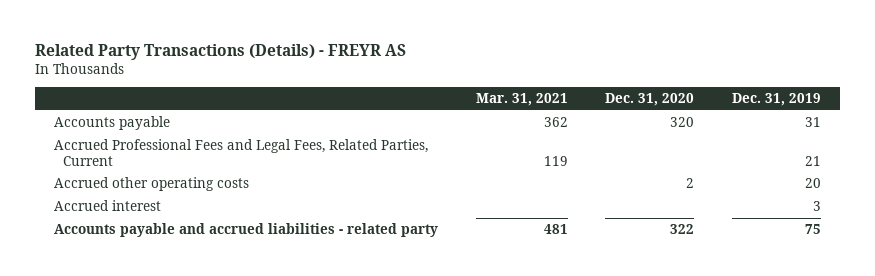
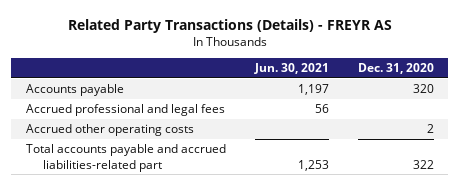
[475,93,568,107] Mar. 31, 2021 -> none
[732,93,822,107] Dec. 31, 2019 -> none
none -> [253,63,329,75] Jun. 30, 2021
[53,139,428,166] Accrued Professional Fees and Legal Fees, Related Parties, Current -> [25,104,225,117] Accrued professional and legal fees
[53,200,161,212] Accrued interest -> none
[53,223,438,238] Accounts payable and accrued liabilities - related party -> [25,144,226,172] Total accounts payable and accrued liabilities-related part

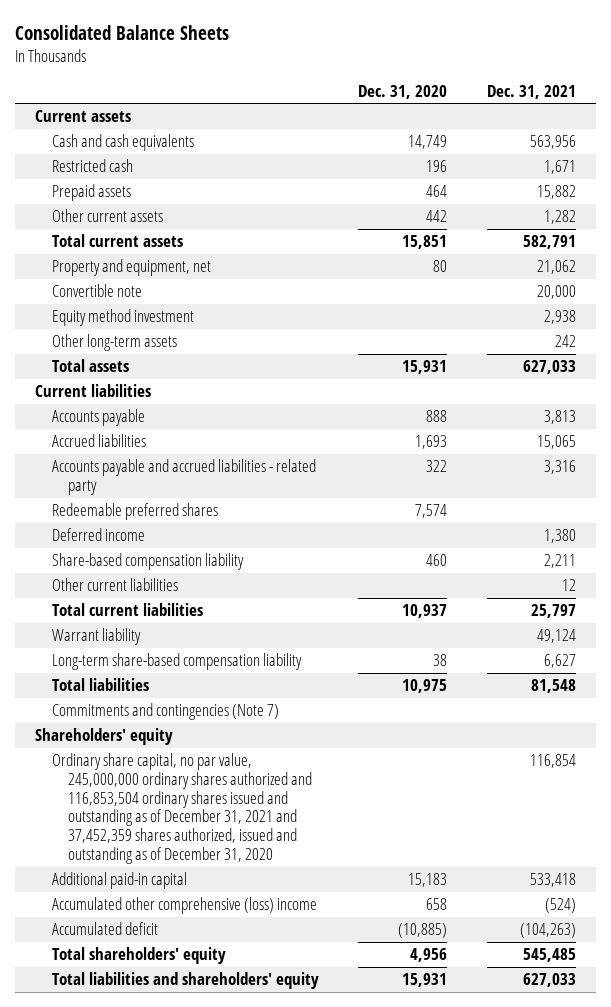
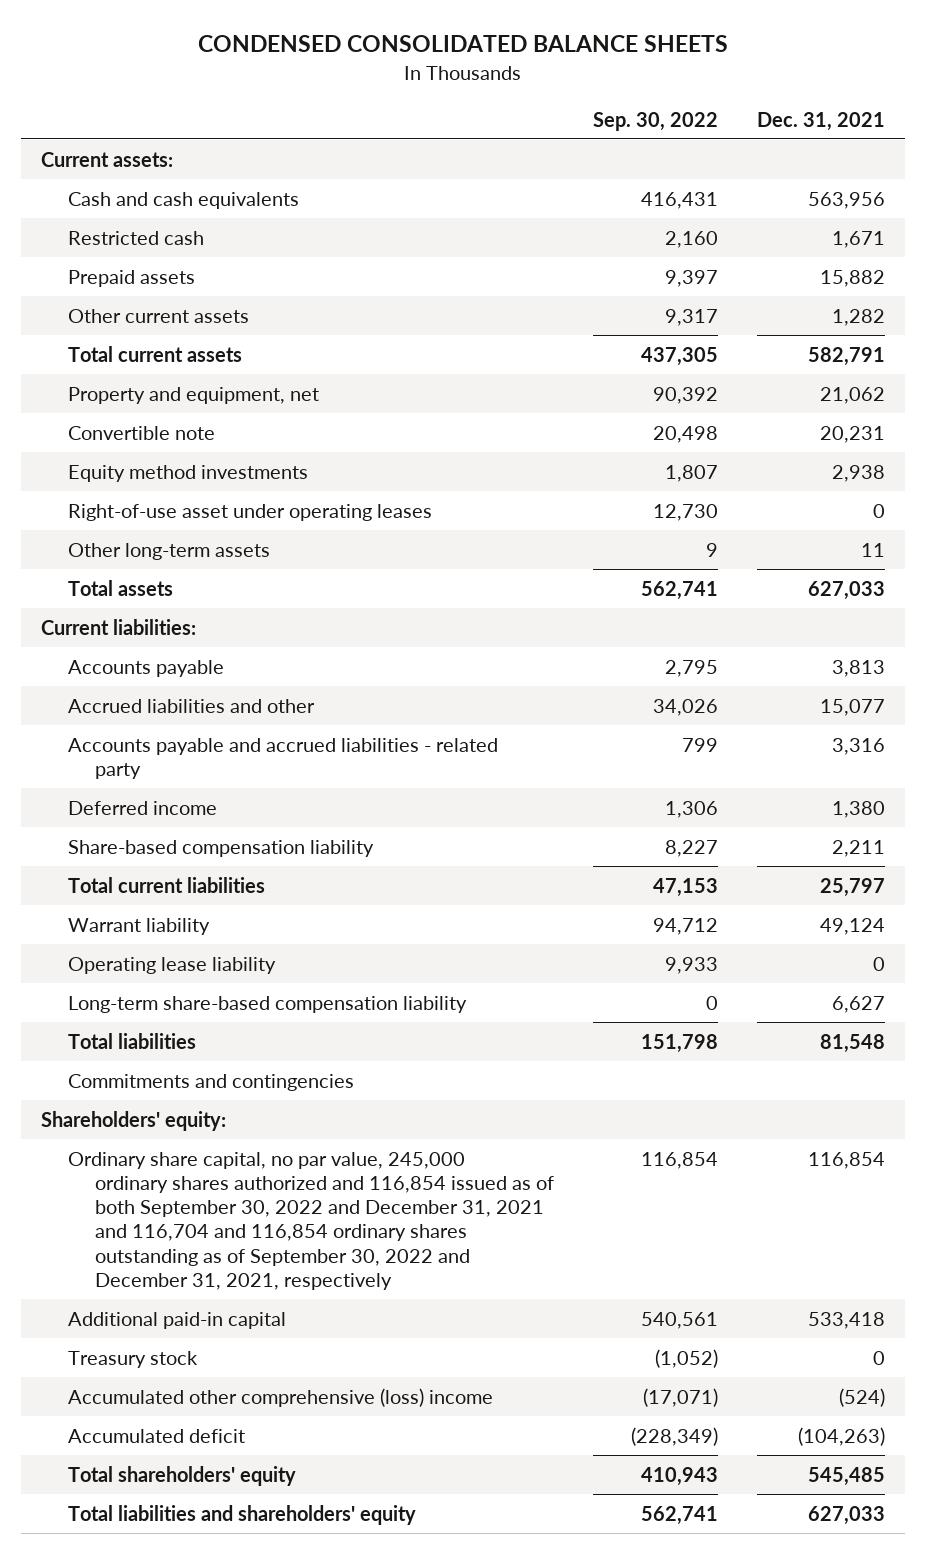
[15,25,230,41] Consolidated Balance Sheets -> [198,35,729,53] CONDENSED CONSOLIDATED BALANCE SHEETS
[358,84,448,99] Dec. 31, 2020 -> none
none -> [592,111,718,131] Sep. 30, 2022
[34,110,131,123] Current assets -> [40,151,173,167] Current assets:
[536,285,576,300] 20,000 -> [820,425,886,443] 20,231
[51,309,194,327] Equity method investment -> [67,464,308,482] Equity method investments
none -> [67,503,432,521] Right-of-use asset under operating leases
[554,335,576,348] 242 -> [861,542,886,557] 11
[34,384,151,398] Current liabilities -> [40,618,196,635] Current liabilities:
[51,434,146,448] Accrued liabilities -> [67,698,315,713] Accrued liabilities and other
[536,435,576,450] 15,065 -> [820,698,886,716] 15,077
[51,503,218,521] Redeemable preferred shares -> none
[51,578,178,592] Other current liabilities -> none
none -> [67,956,276,974] Operating lease liability
[51,703,279,721] Commitments and contingencies (Note 7) -> [67,1073,354,1091] Commitments and contingencies
[34,728,173,746] Shareholders' equity -> [40,1110,226,1131] Shareholders' equity:
[51,753,313,864] Ordinary share capital, no par value, 245,000,000 ordinary shares authorized and 116,853,504 ordinary shares issued and outstanding as of December 31, 2021 and 37,452,359 shares authorized, issued and outstanding as of December 31, 2020 -> [67,1151,554,1290] Ordinary share capital, no par value, 245,000 ordinary shares authorized and 116,854 issued as of both September 30, 2022 and December 31, 2021 and 116,704 and 116,854 ordinary shares outstanding as of September 30, 2022 and December 31, 2021, respectively
none -> [67,1350,198,1368] Treasury stock

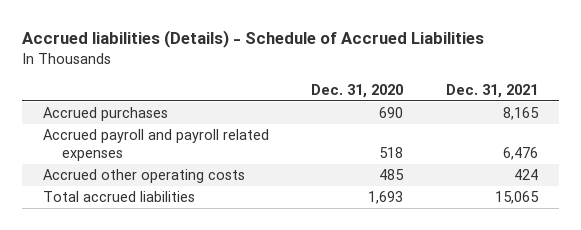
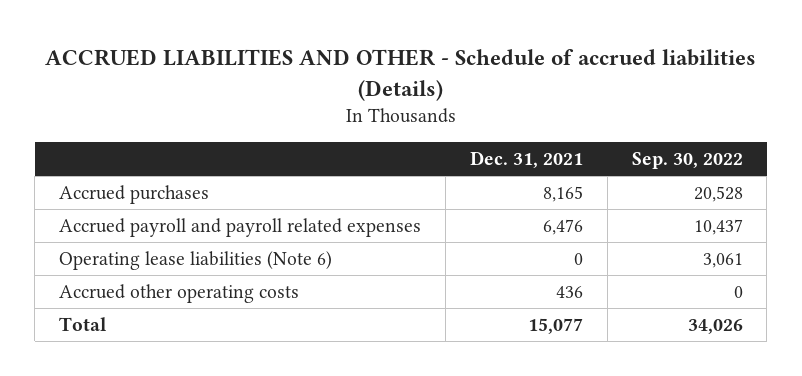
[21,30,484,49] Accrued liabilities (Details) - Schedule of Accrued Liabilities -> [44,49,756,101] ACCRUED LIABILITIES AND OTHER - Schedule of accrued liabilities (Details)
[311,83,404,98] Dec. 31, 2020 -> none
none -> [631,151,743,169] Sep. 30, 2022
none -> [59,250,333,270] Operating lease liabilities (Note 6)
[513,169,538,181] 424 -> [555,285,583,298] 436
[42,191,195,203] Total accrued liabilities -> [59,316,108,331] Total
[494,191,539,205] 15,065 -> [527,317,583,334] 15,077

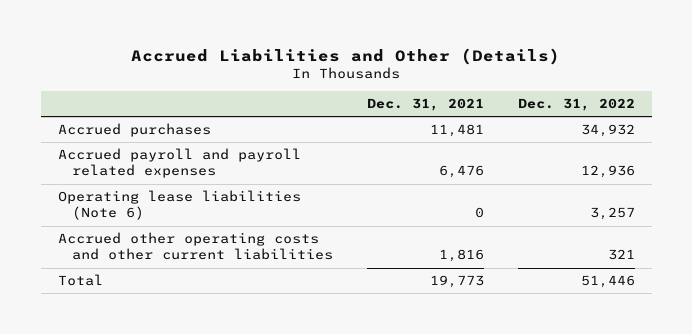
[44,49,756,101] ACCRUED LIABILITIES AND OTHER - Schedule of accrued liabilities (Details) -> [131,47,561,65] Accrued Liabilities and Other (Details)
[631,151,743,169] Sep. 30, 2022 -> none
none -> [517,98,635,112] Dec. 31, 2022
[542,185,583,202] 8,165 -> [429,124,484,138] 11,481
[59,283,300,303] Accrued other operating costs -> [57,232,334,261] Accrued other operating costs and other current liabilities
[555,285,583,298] 436 -> [438,249,484,263] 1,816
[527,317,583,334] 15,077 -> [429,275,484,289] 19,773

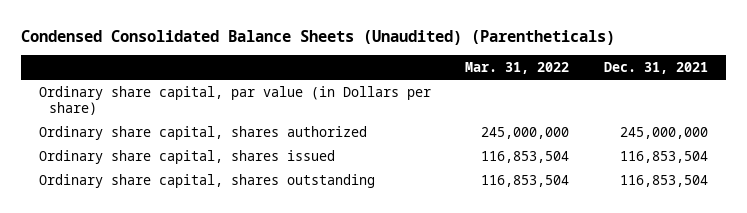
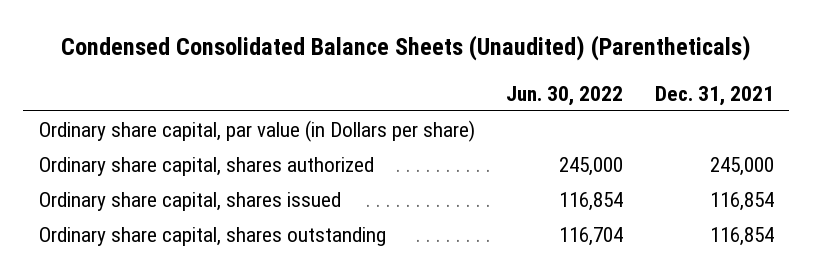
[465,62,570,75] Mar. 31, 2022 -> none
none -> [506,85,624,106] Jun. 30, 2022
[620,126,709,139] 245,000,000 -> [709,156,774,176] 245,000
[620,150,709,163] 116,853,504 -> [709,191,774,211] 116,854
[620,174,709,187] 116,853,504 -> [709,226,774,246] 116,854

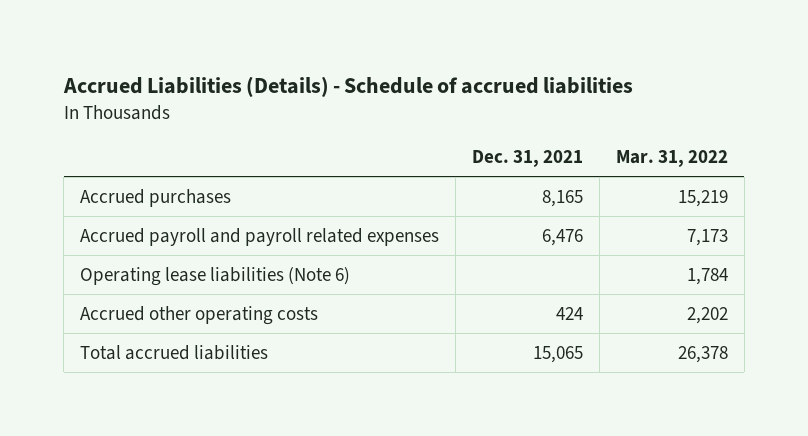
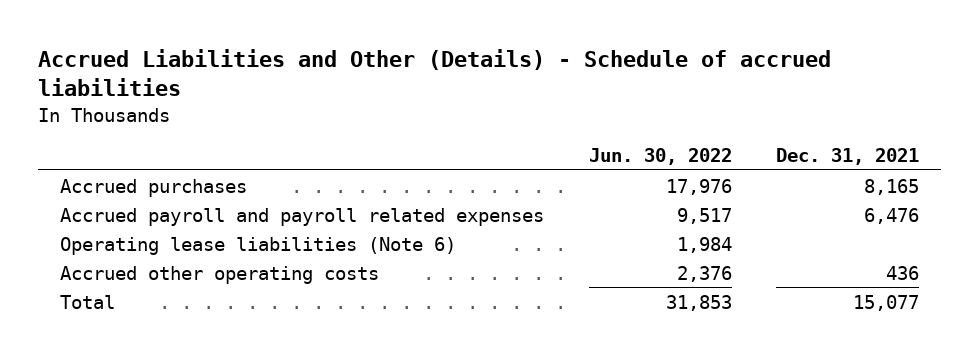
[62,76,633,98] Accrued Liabilities (Details) - Schedule of accrued liabilities -> [37,48,831,97] Accrued Liabilities and Other (Details) - Schedule of accrued liabilities
[616,150,729,168] Mar. 31, 2022 -> none
none -> [588,148,732,166] Jun. 30, 2022
[556,306,584,320] 424 -> [886,265,920,280] 436
[80,344,269,360] Total accrued liabilities -> [59,294,115,309] Total
[533,345,584,363] 15,065 -> [853,294,920,311] 15,077

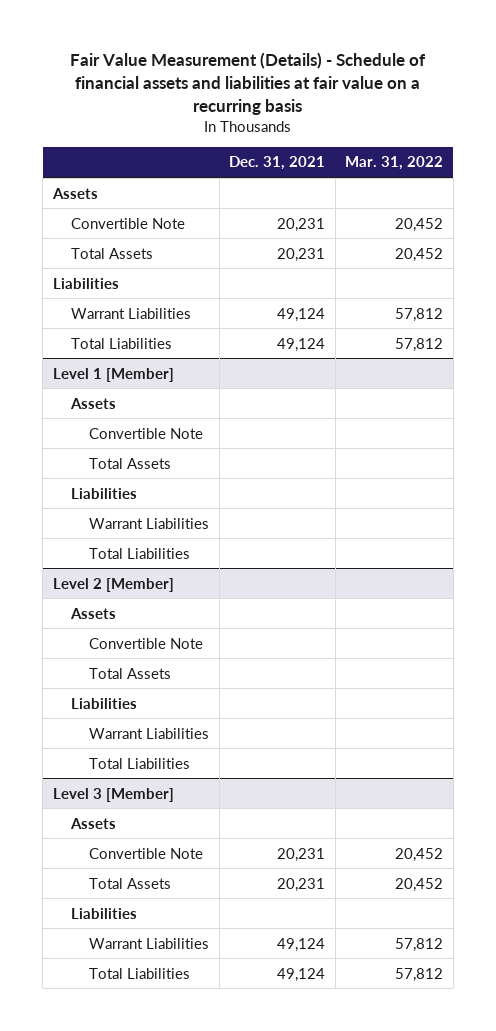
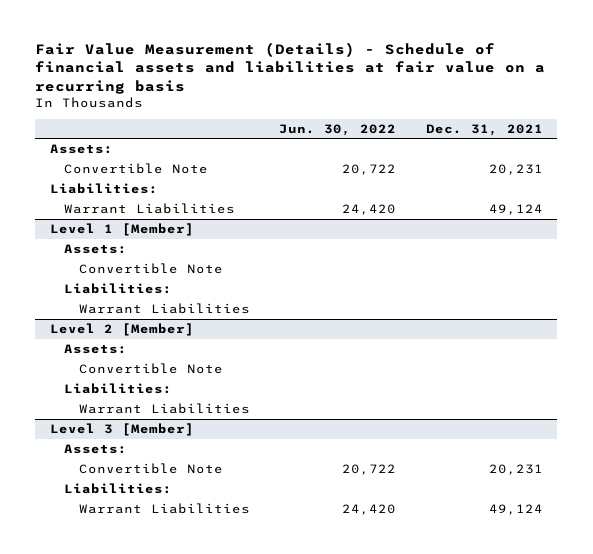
[345,156,444,171] Mar. 31, 2022 -> none
none -> [279,123,397,136] Jun. 30, 2022
[51,187,98,199] Assets -> [50,144,114,155] Assets:
[70,247,153,259] Total Assets -> none
[52,277,119,289] Liabilities -> [50,183,159,195] Liabilities:
[70,337,172,349] Total Liabilities -> none
[69,397,116,409] Assets -> [64,244,128,255] Assets:
[89,457,172,469] Total Assets -> none
[70,487,137,499] Liabilities -> [64,283,173,295] Liabilities:
[89,547,191,559] Total Liabilities -> none
[69,607,116,619] Assets -> [64,344,128,355] Assets:
[89,667,172,679] Total Assets -> none
[70,697,137,709] Liabilities -> [64,383,173,395] Liabilities:
[89,757,191,769] Total Liabilities -> none
[69,817,116,829] Assets -> [64,444,128,455] Assets:
[89,877,172,889] Total Assets -> none
[70,907,137,919] Liabilities -> [64,483,173,495] Liabilities:
[89,967,191,979] Total Liabilities -> none

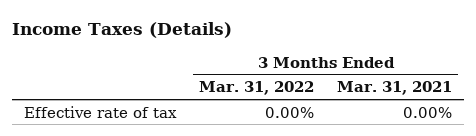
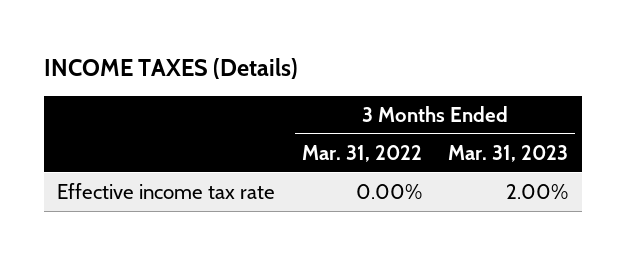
[12,22,233,39] Income Taxes (Details) -> [43,57,298,79] INCOME TAXES (Details)
[337,81,453,96] Mar. 31, 2021 -> none
none -> [448,144,569,162] Mar. 31, 2023
[23,105,177,118] Effective rate of tax -> [57,183,276,200] Effective income tax rate

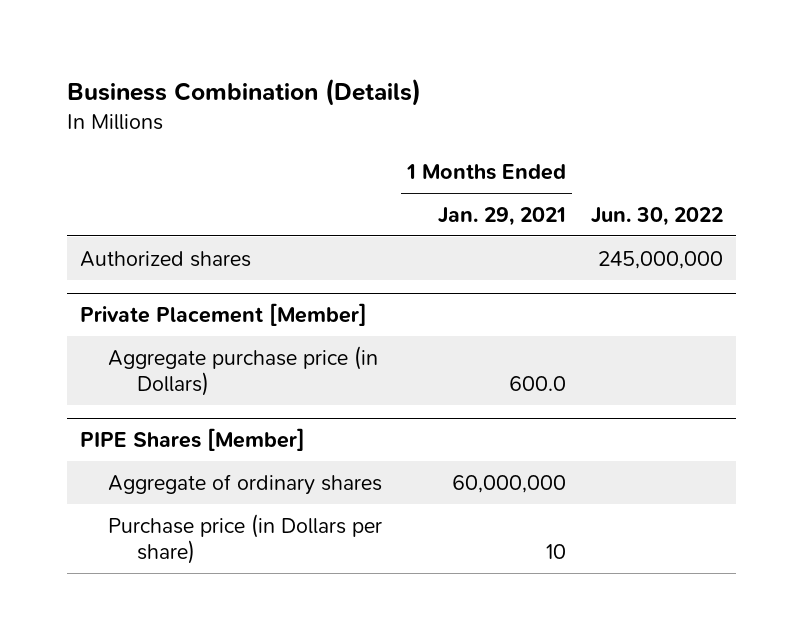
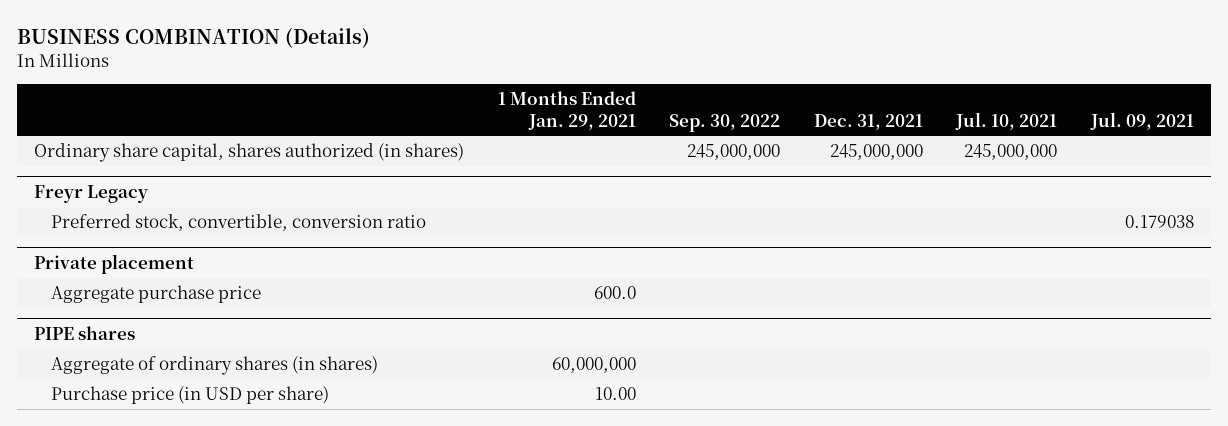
[67,78,422,107] Business Combination (Details) -> [17,27,371,48] BUSINESS COMBINATION (Details)
[591,206,724,226] Jun. 30, 2022 -> none
none -> [669,113,781,132] Sep. 30, 2022
none -> [813,113,923,130] Dec. 31, 2021
none -> [955,111,1058,130] Jul. 10, 2021
none -> [1090,111,1195,130] Jul. 09, 2021
[79,250,251,267] Authorized shares -> none
none -> [34,143,465,163] Ordinary share capital, shares authorized (in shares)
none -> [34,185,149,204] Freyr Legacy
none -> [51,214,427,232] Preferred stock, convertible, conversion ratio
[79,302,367,326] Private Placement [Member] -> [34,254,195,275] Private placement
[108,345,379,397] Aggregate purchase price (in Dollars) -> [51,285,262,304] Aggregate purchase price
[79,427,305,451] PIPE Shares [Member] -> [34,326,136,341] PIPE shares
[108,473,383,495] Aggregate of ordinary shares -> [51,356,379,376] Aggregate of ordinary shares (in shares)
[108,513,383,565] Purchase price (in Dollars per share) -> [51,386,330,405] Purchase price (in USD per share)
[546,544,567,560] 10 -> [594,387,636,401] 10.00

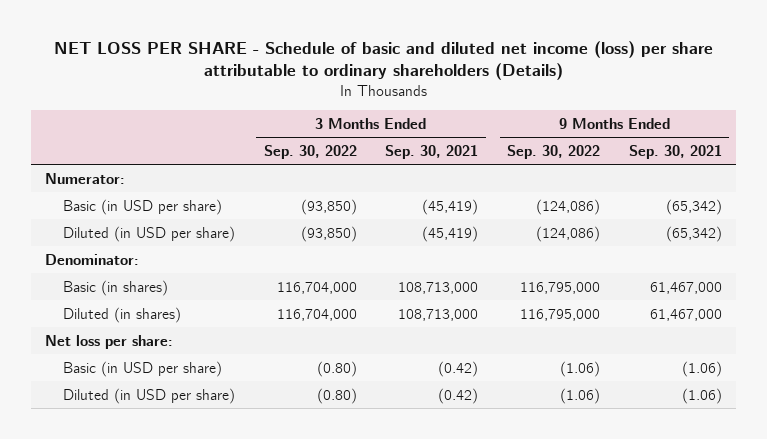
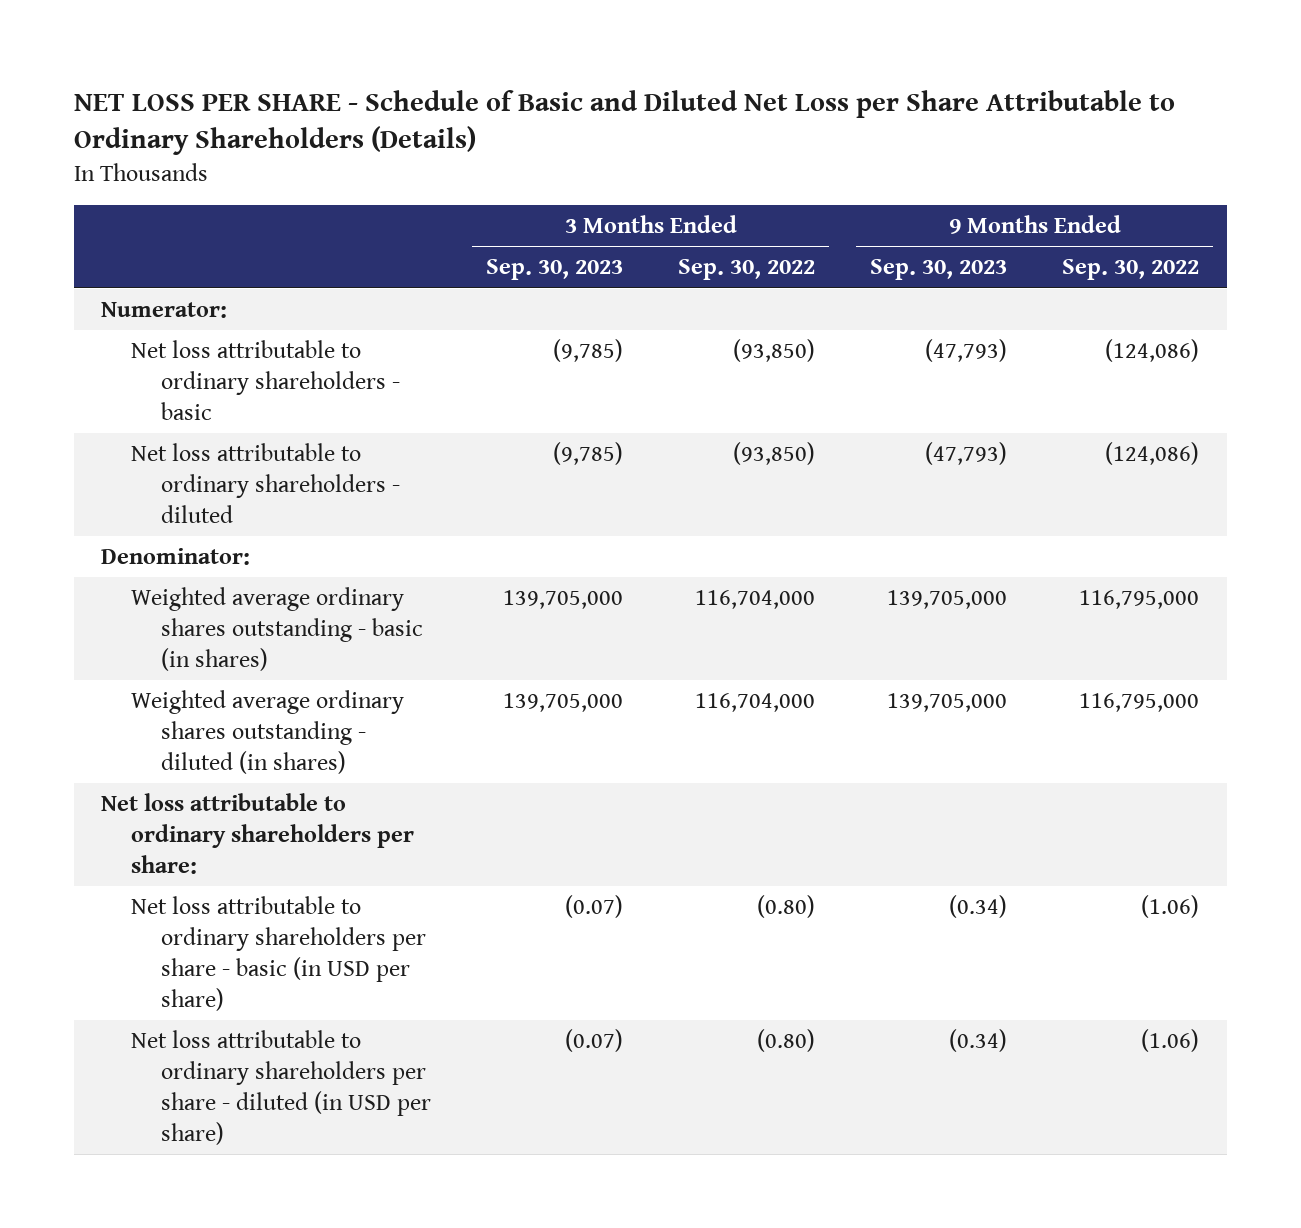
[53,40,713,81] NET LOSS PER SHARE - Schedule of basic and diluted net income (loss) per share attributable to ordinary shareholders (Details) -> [73,90,1175,156] NET LOSS PER SHARE - Schedule of Basic and Diluted Net Loss per Share Attributable to Ordinary Shareholders (Details)
[385,144,479,159] Sep. 30, 2021 -> none
[628,144,722,159] Sep. 30, 2021 -> none
none -> [486,259,624,281] Sep. 30, 2023
none -> [870,259,1008,281] Sep. 30, 2023
[62,198,222,215] Basic (in USD per share) -> [131,340,401,421] Net loss attributable to ordinary shareholders - basic
[62,225,235,242] Diluted (in USD per share) -> [131,443,401,524] Net loss attributable to ordinary shareholders - diluted
[62,279,168,296] Basic (in shares) -> [131,587,424,672] Weighted average ordinary shares outstanding - basic (in shares)
[62,306,181,323] Diluted (in shares) -> [131,690,405,775] Weighted average ordinary shares outstanding - diluted (in shares)
[45,334,174,349] Net loss per share: -> [101,793,415,875] Net loss attributable to ordinary shareholders per share:
[62,360,222,377] Basic (in USD per share) -> [131,896,427,1011] Net loss attributable to ordinary shareholders per share - basic (in USD per share)
[62,387,235,404] Diluted (in USD per share) -> [131,1030,432,1145] Net loss attributable to ordinary shareholders per share - diluted (in USD per share)

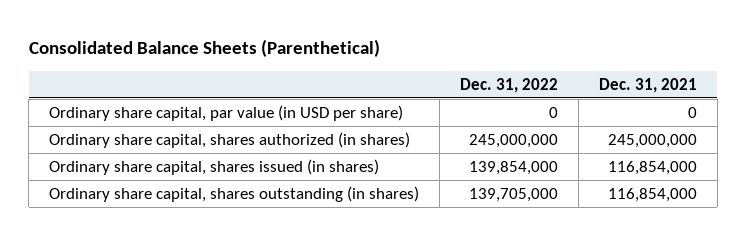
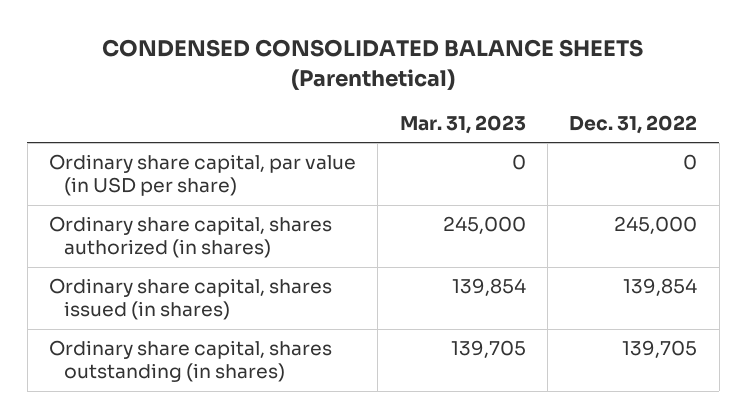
[28,39,380,58] Consolidated Balance Sheets (Parenthetical) -> [102,39,644,90] CONDENSED CONSOLIDATED BALANCE SHEETS (Parenthetical)
[598,77,697,93] Dec. 31, 2021 -> none
none -> [399,115,526,135] Mar. 31, 2023
[469,133,559,148] 245,000,000 -> [614,215,698,234] 245,000
[469,160,559,175] 139,854,000 -> [623,277,698,296] 139,854
[469,187,559,202] 139,705,000 -> [622,339,698,358] 139,705

